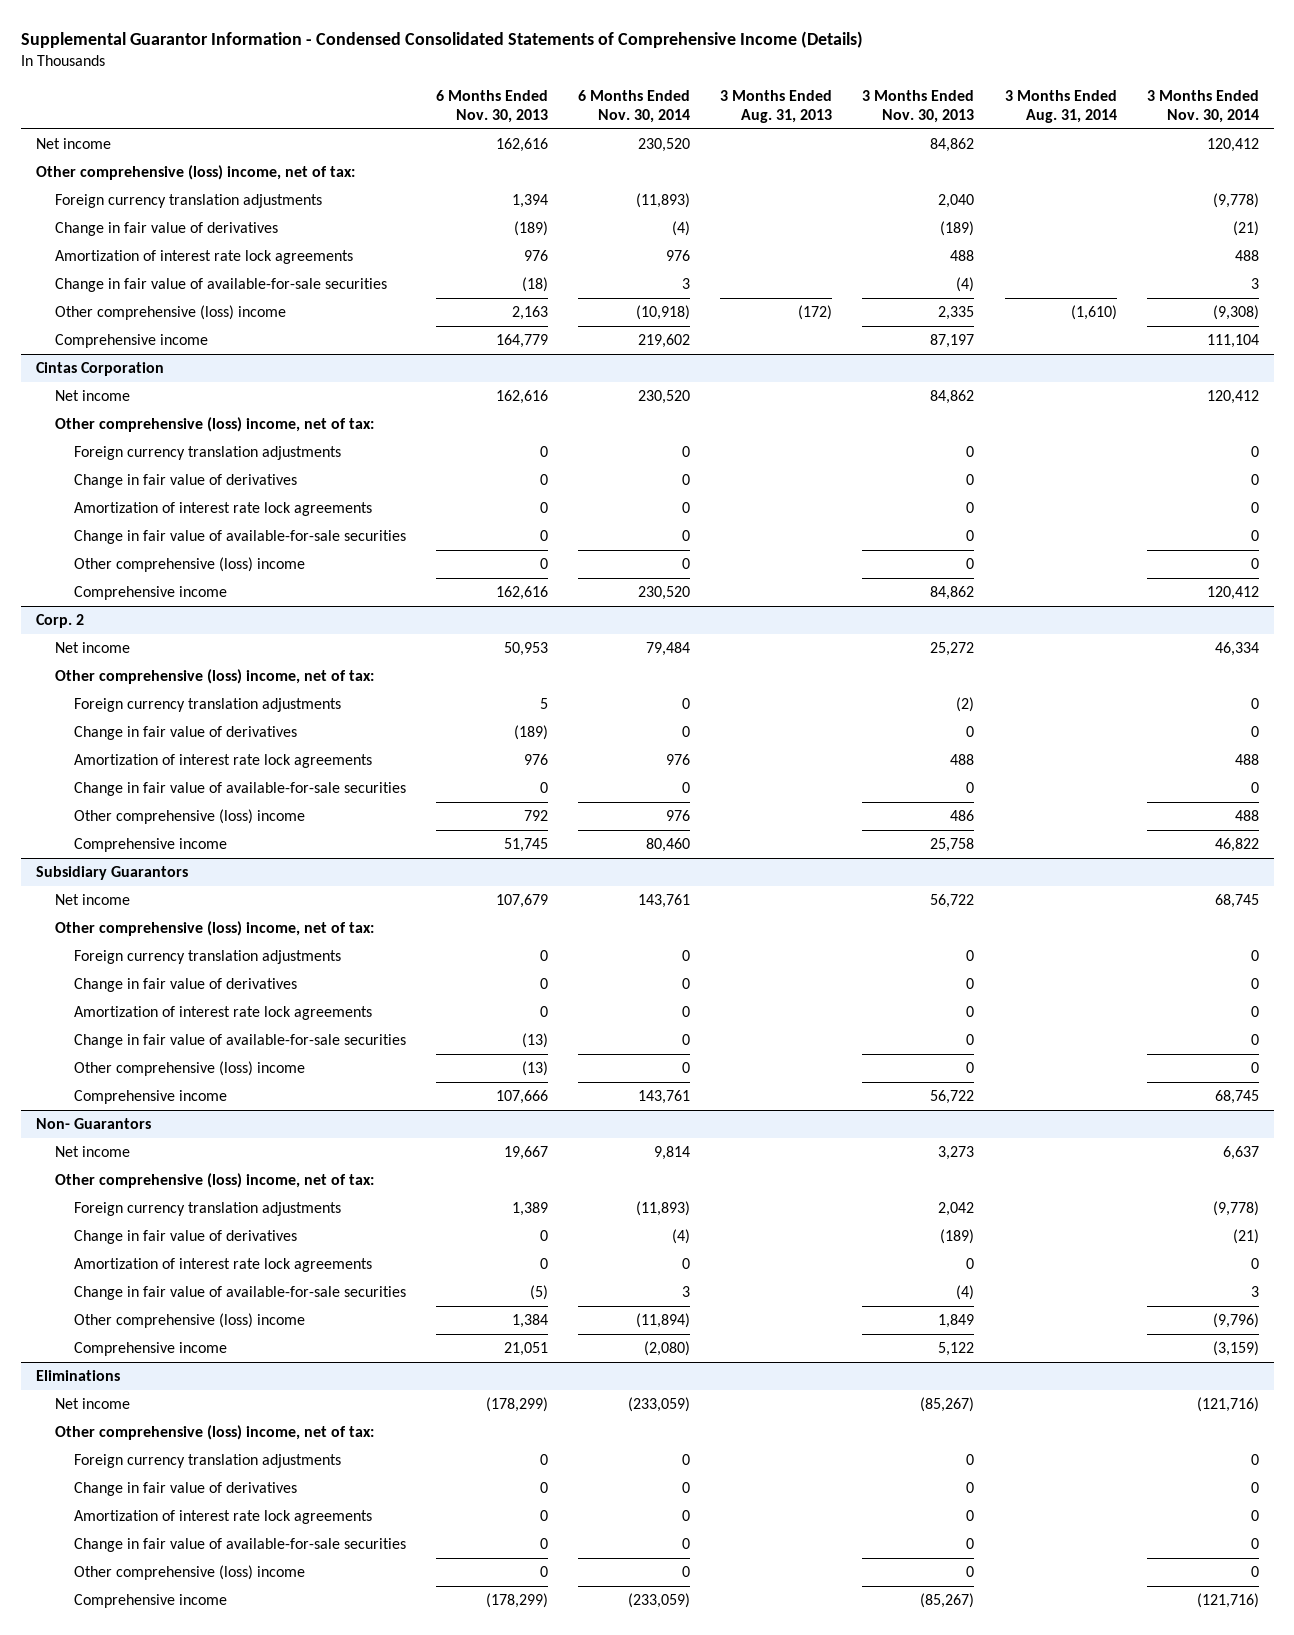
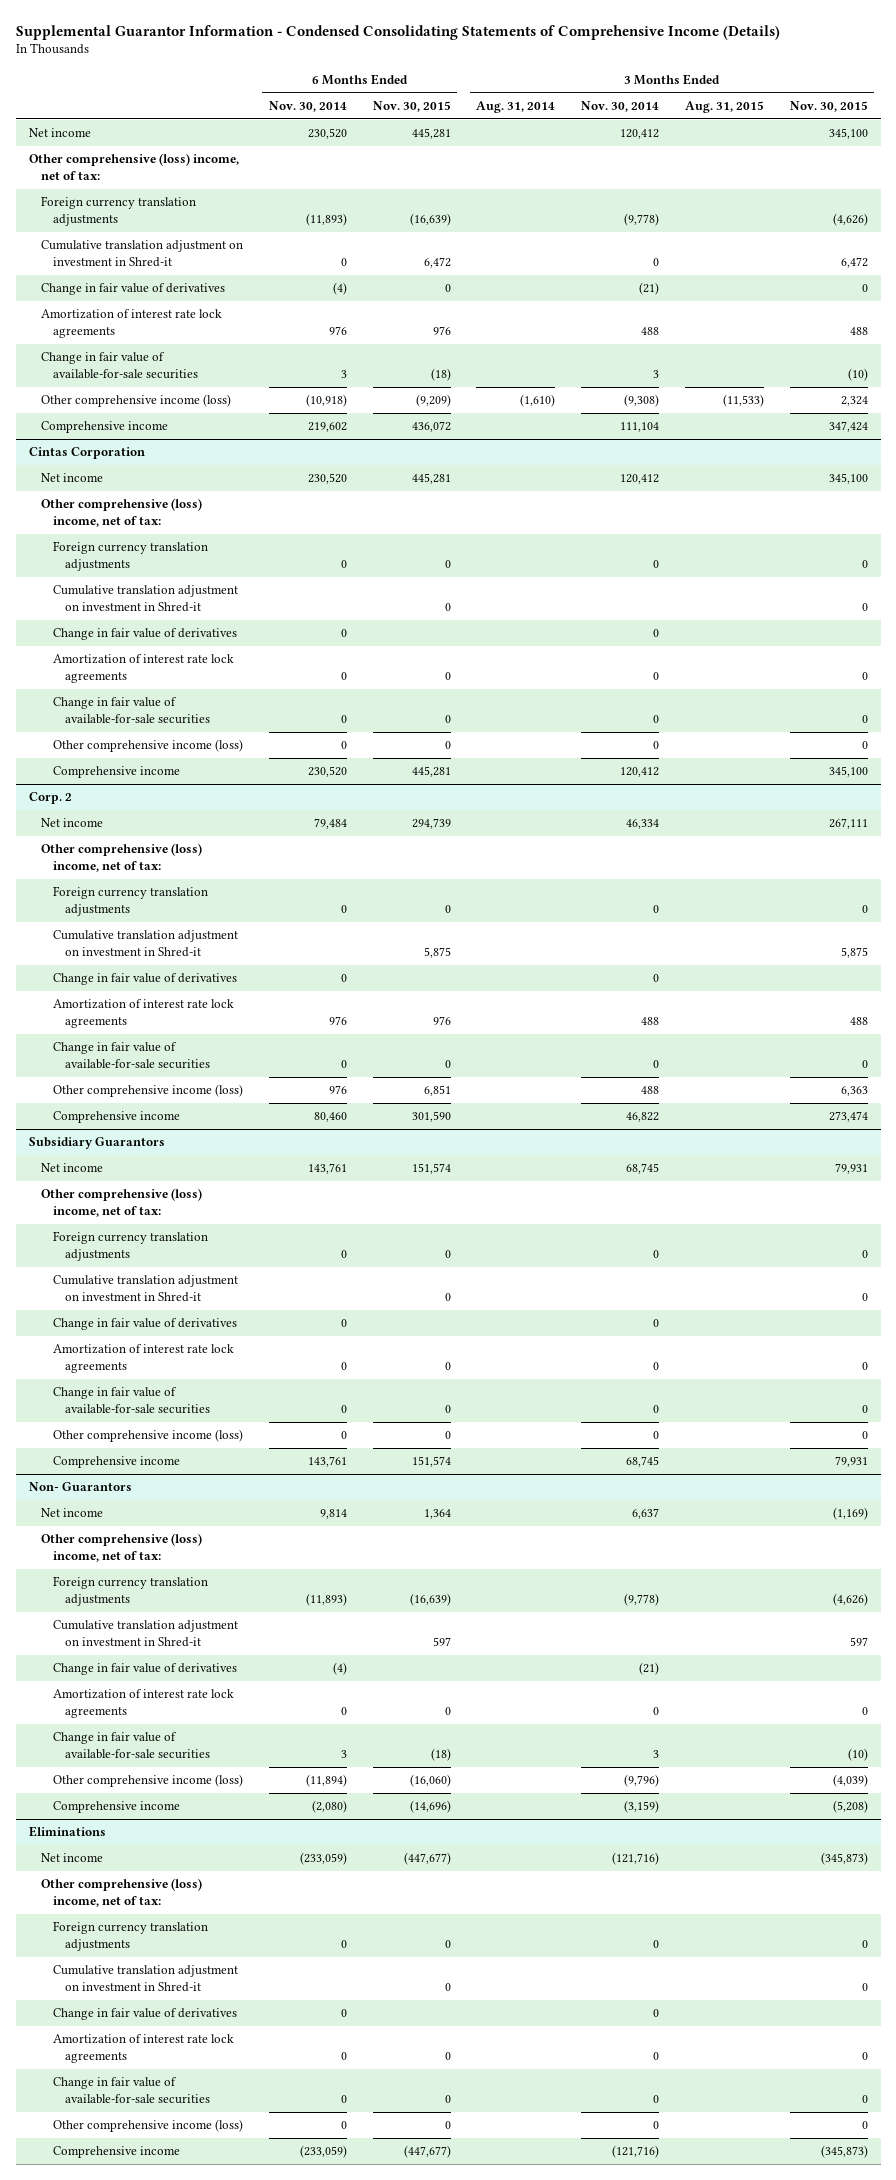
[20,30,863,48] Supplemental Guarantor Information - Condensed Consolidated Statements of Comprehensive Income (Details) -> [15,24,780,40] Supplemental Guarantor Information - Condensed Consolidating Statements of Comprehensive Income (Details)
[435,89,548,123] 6 Months Ended Nov. 30, 2013 -> none
[720,89,833,123] 3 Months Ended Aug. 31, 2013 -> none
[862,89,975,123] 3 Months Ended Nov. 30, 2013 -> none
none -> [372,100,451,112] Nov. 30, 2015
none -> [685,100,765,113] Aug. 31, 2015
none -> [789,100,868,112] Nov. 30, 2015
none -> [40,240,243,267] Cumulative translation adjustment on investment in Shred-it
[54,305,286,321] Other comprehensive (loss) income -> [40,394,231,408] Other comprehensive income (loss)
none -> [53,585,239,612] Cumulative translation adjustment on investment in Shred-it
[73,557,305,573] Other comprehensive (loss) income -> [53,739,244,753] Other comprehensive income (loss)
none -> [53,930,239,957] Cumulative translation adjustment on investment in Shred-it
[73,809,305,825] Other comprehensive (loss) income -> [53,1084,244,1098] Other comprehensive income (loss)
none -> [53,1275,239,1302] Cumulative translation adjustment on investment in Shred-it
[73,1061,305,1077] Other comprehensive (loss) income -> [53,1429,244,1443] Other comprehensive income (loss)
none -> [53,1620,239,1647] Cumulative translation adjustment on investment in Shred-it
[73,1313,305,1329] Other comprehensive (loss) income -> [53,1774,244,1788] Other comprehensive income (loss)
none -> [53,1965,239,1992] Cumulative translation adjustment on investment in Shred-it
[73,1565,305,1581] Other comprehensive (loss) income -> [53,2119,244,2133] Other comprehensive income (loss)

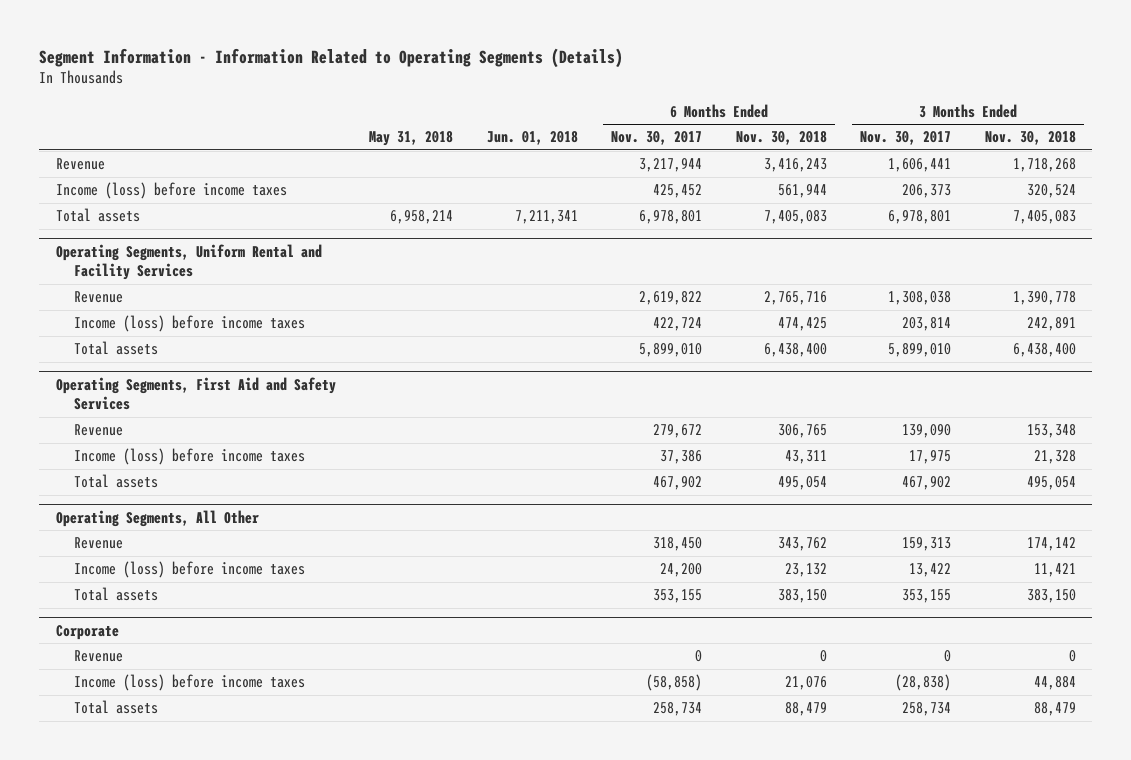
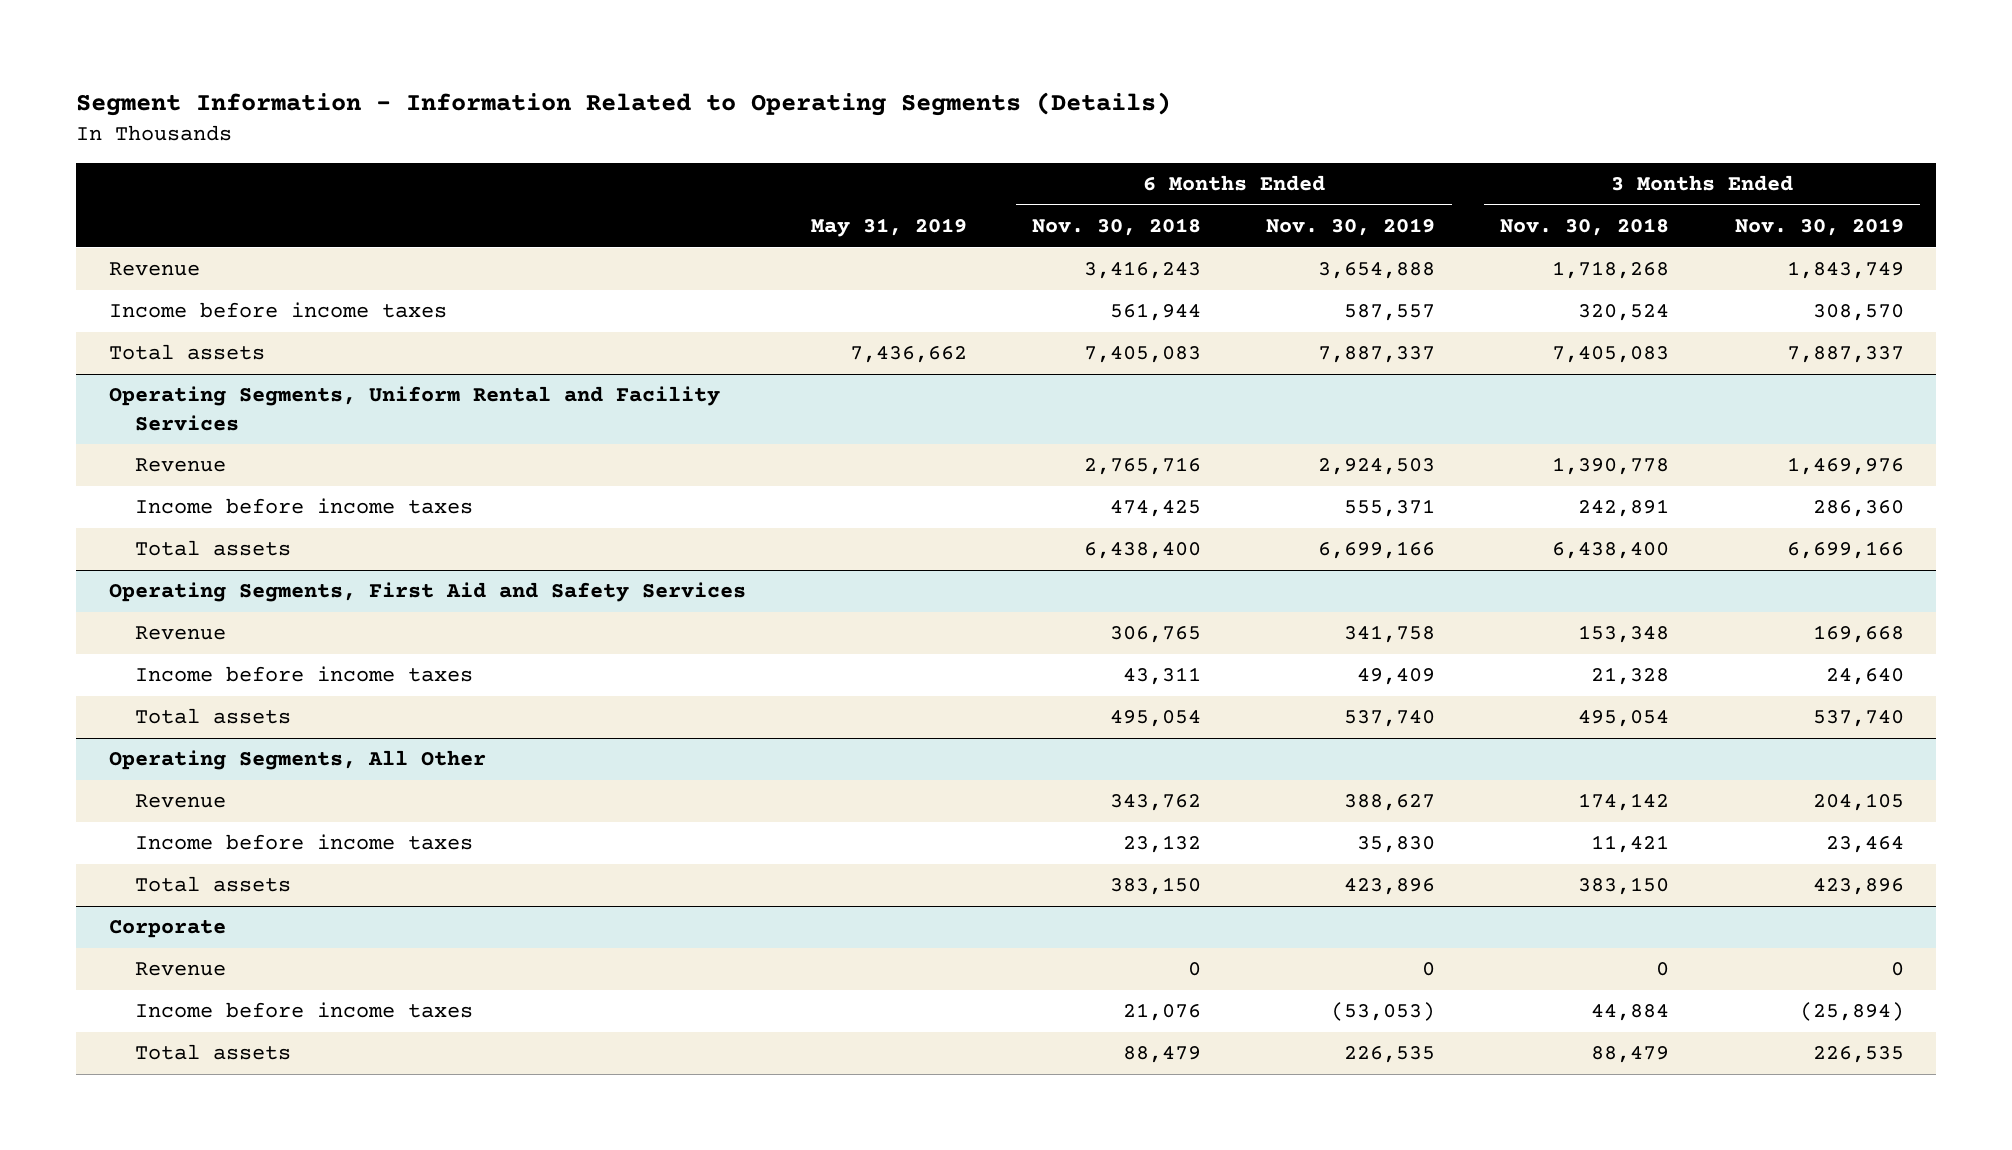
[369,131,454,147] May 31, 2018 -> none
[486,131,578,146] Jun. 01, 2018 -> none
[611,131,703,146] Nov. 30, 2017 -> none
[860,131,952,146] Nov. 30, 2017 -> none
none -> [810,217,967,237] May 31, 2019
none -> [1266,217,1436,236] Nov. 30, 2019
none -> [1734,217,1904,236] Nov. 30, 2019
[55,182,287,200] Income (loss) before income taxes -> [108,302,447,319] Income before income taxes
[74,315,306,333] Income (loss) before income taxes -> [135,498,474,515] Income before income taxes
[74,448,306,466] Income (loss) before income taxes -> [135,666,474,683] Income before income taxes
[74,561,306,579] Income (loss) before income taxes -> [135,834,474,851] Income before income taxes
[74,674,306,692] Income (loss) before income taxes -> [135,1002,474,1019] Income before income taxes

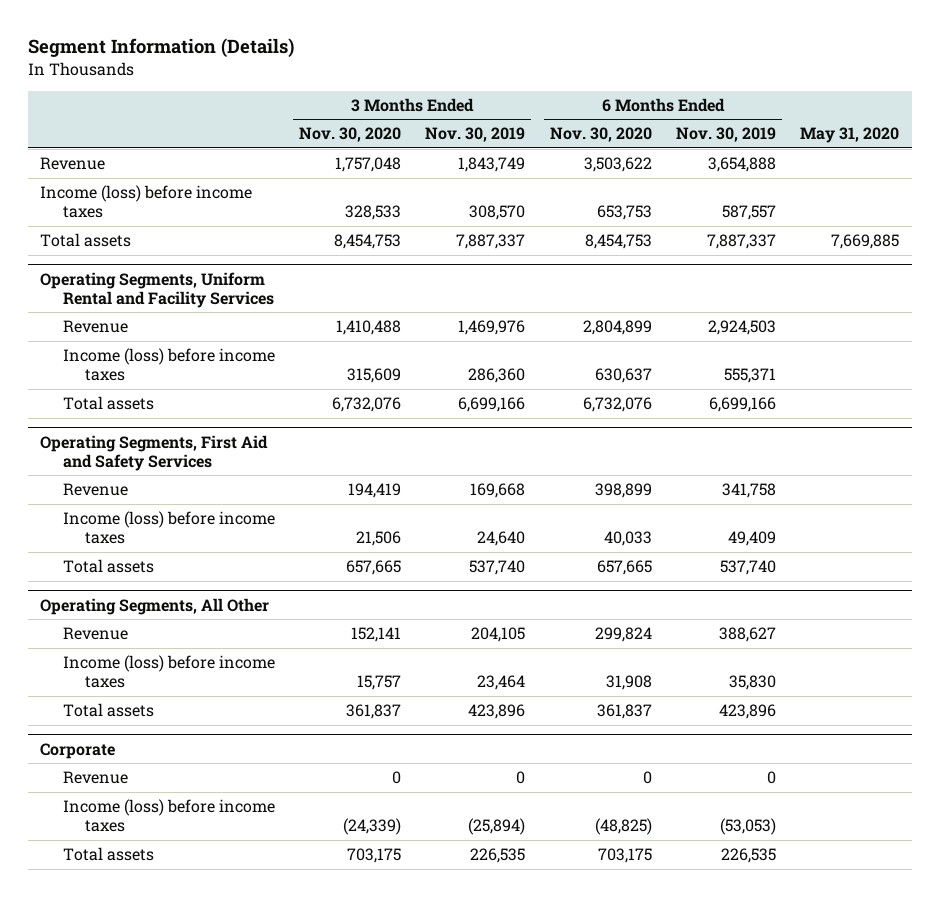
[75,92,1171,117] Segment Information - Information Related to Operating Segments (Details) -> [27,37,294,58] Segment Information (Details)
[810,217,967,237] May 31, 2019 -> none
[1032,217,1202,236] Nov. 30, 2018 -> none
[1500,217,1670,236] Nov. 30, 2018 -> none
none -> [298,127,401,143] Nov. 30, 2020
none -> [549,127,652,143] Nov. 30, 2020
none -> [800,127,900,144] May 31, 2020
[108,302,447,319] Income before income taxes -> [40,185,253,219] Income (loss) before income taxes
[135,498,474,515] Income before income taxes -> [62,348,275,382] Income (loss) before income taxes
[135,666,474,683] Income before income taxes -> [62,511,275,545] Income (loss) before income taxes
[135,834,474,851] Income before income taxes -> [62,655,275,689] Income (loss) before income taxes
[135,1002,474,1019] Income before income taxes -> [62,799,275,833] Income (loss) before income taxes

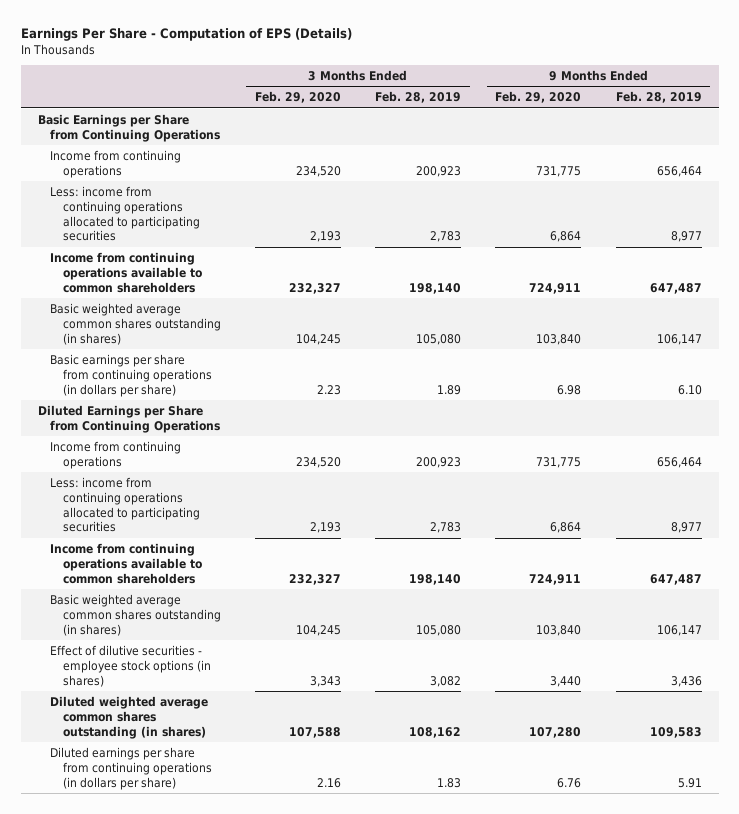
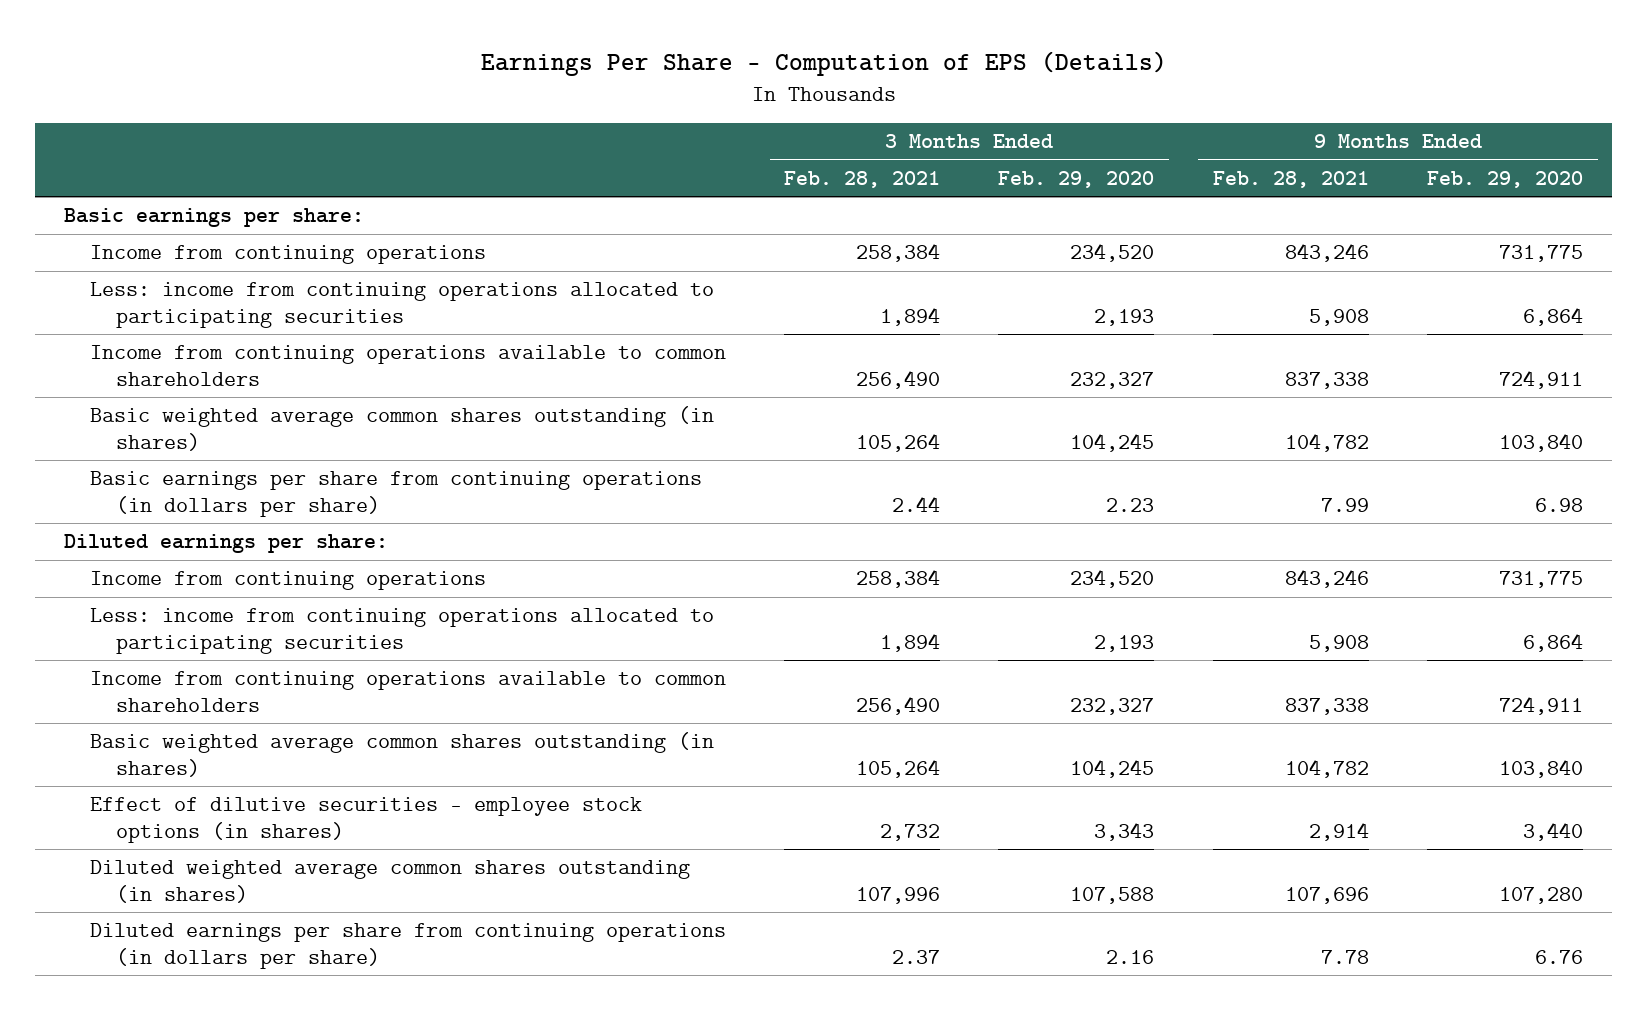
[375,91,462,104] Feb. 28, 2019 -> none
[615,91,702,104] Feb. 28, 2019 -> none
none -> [784,171,941,189] Feb. 28, 2021
none -> [1212,171,1369,189] Feb. 28, 2021
[37,113,221,142] Basic Earnings per Share from Continuing Operations -> [64,208,365,228] Basic earnings per share:
[37,404,221,433] Diluted Earnings per Share from Continuing Operations -> [64,534,389,554] Diluted earnings per share:

